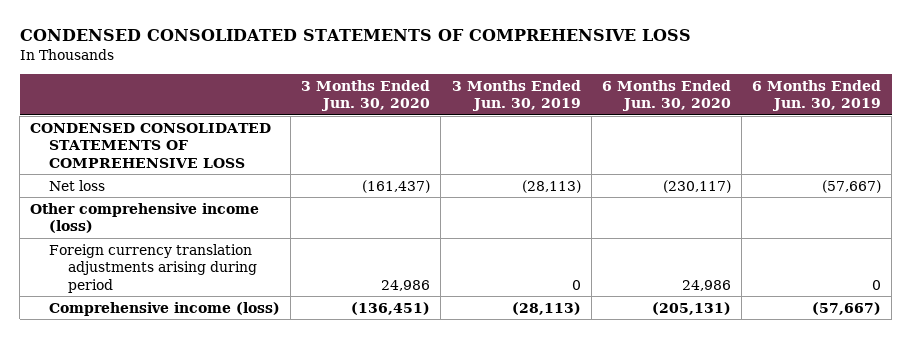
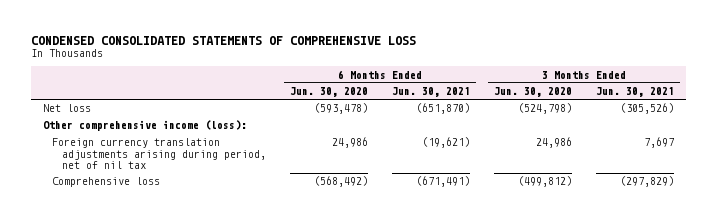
[451,79,581,112] 3 Months Ended Jun. 30, 2019 -> none
[752,79,882,112] 6 Months Ended Jun. 30, 2019 -> none
none -> [392,87,471,98] Jun. 30, 2021
none -> [596,87,675,98] Jun. 30, 2021
[30,122,272,168] CONDENSED CONSOLIDATED STATEMENTS OF COMPREHENSIVE LOSS -> none
[362,179,431,193] (161,437) -> [518,103,573,115] (524,798)
[662,179,731,193] (230,117) -> [314,103,369,115] (593,478)
[30,202,260,234] Other comprehensive income (loss) -> [42,120,247,132] Other comprehensive income (loss):
[48,243,257,293] Foreign currency translation adjustments arising during period -> [52,138,267,169] Foreign currency translation adjustments arising during period, net of nil tax
[48,301,280,316] Comprehensive income (loss) -> [52,177,161,188] Comprehensive loss
[351,301,431,315] (136,451) -> [518,176,573,188] (499,812)
[651,301,731,315] (205,131) -> [314,176,369,188] (568,492)

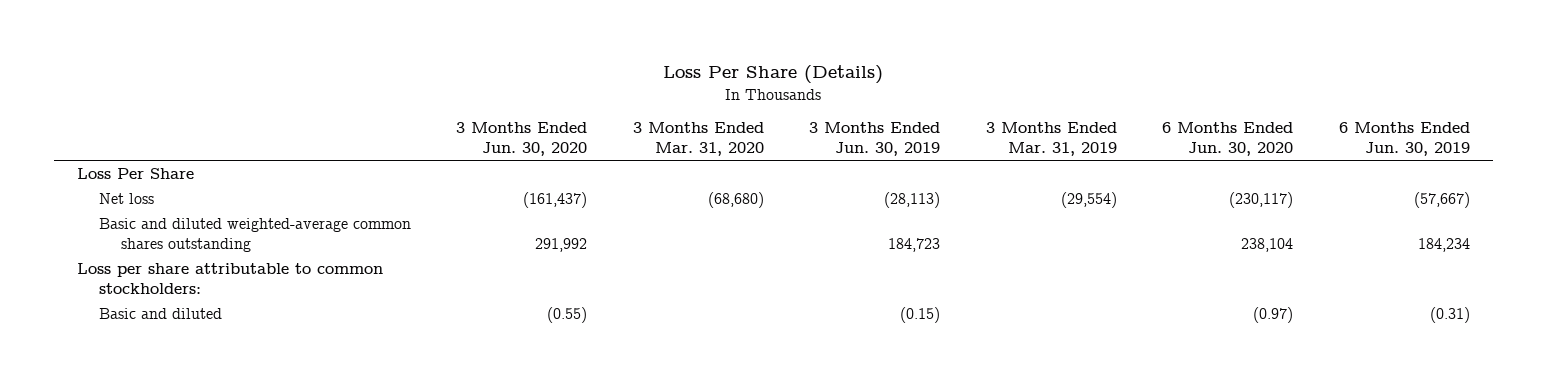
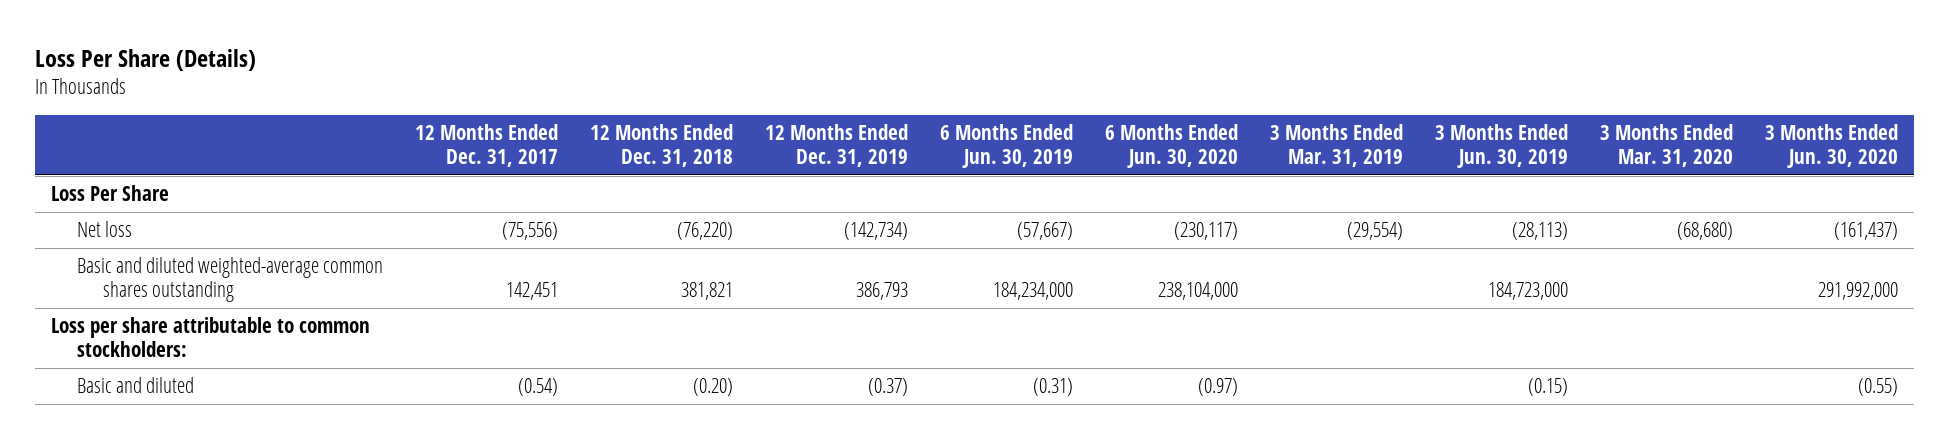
none -> [415,124,559,168] 12 Months Ended Dec. 31, 2017
none -> [590,124,734,168] 12 Months Ended Dec. 31, 2018
none -> [765,124,909,168] 12 Months Ended Dec. 31, 2019
[535,238,588,253] 291,992 -> [1818,282,1899,301] 291,992,000
[888,238,941,253] 184,723 -> [1488,282,1569,301] 184,723,000
[1241,238,1294,253] 238,104 -> [1158,282,1239,301] 238,104,000
[1417,238,1470,253] 184,234 -> [993,282,1074,301] 184,234,000

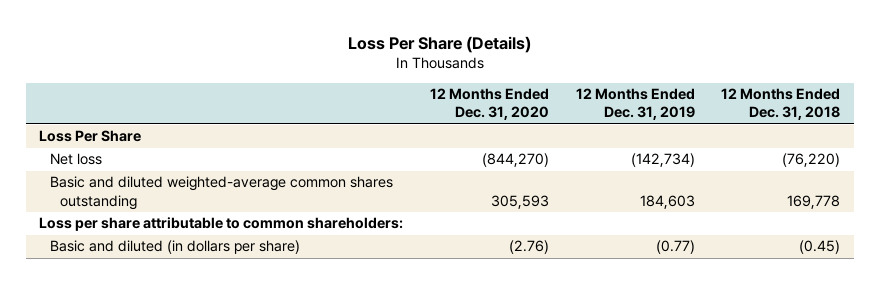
[415,124,559,168] 12 Months Ended Dec. 31, 2017 -> none
[940,124,1074,169] 6 Months Ended Jun. 30, 2019 -> none
[1105,124,1239,169] 6 Months Ended Jun. 30, 2020 -> none
[1270,124,1404,168] 3 Months Ended Mar. 31, 2019 -> none
[1435,124,1569,169] 3 Months Ended Jun. 30, 2019 -> none
[1600,124,1734,168] 3 Months Ended Mar. 31, 2020 -> none
[1765,124,1899,169] 3 Months Ended Jun. 30, 2020 -> none
none -> [430,88,550,121] 12 Months Ended Dec. 31, 2020
[681,282,734,301] 381,821 -> [787,194,841,209] 169,778
[856,282,909,301] 386,793 -> [639,194,695,209] 184,603
[50,317,370,358] Loss per share attributable to common stockholders: -> [39,217,404,232] Loss per share attributable to common shareholders:
[77,377,195,394] Basic and diluted -> [49,240,300,255] Basic and diluted (in dollars per share)
[693,378,734,397] (0.20) -> [799,240,841,255] (0.45)
[868,378,909,397] (0.37) -> [655,240,695,255] (0.77)

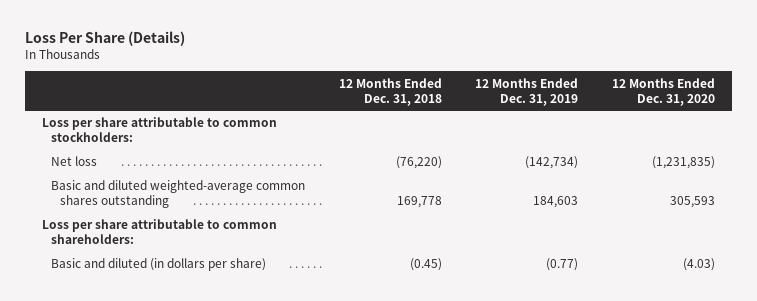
[39,130,142,143] Loss Per Share -> [41,117,277,143] Loss per share attributable to common stockholders:
[482,153,550,168] (844,270) -> [652,156,716,170] (1,231,835)
[509,240,550,255] (2.76) -> [683,258,716,272] (4.03)

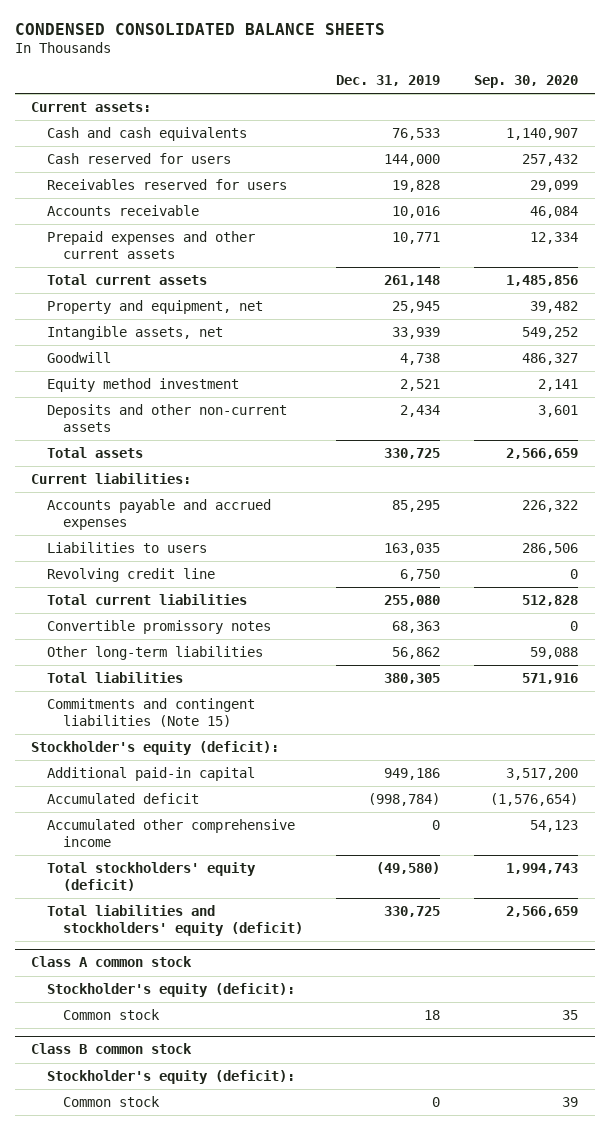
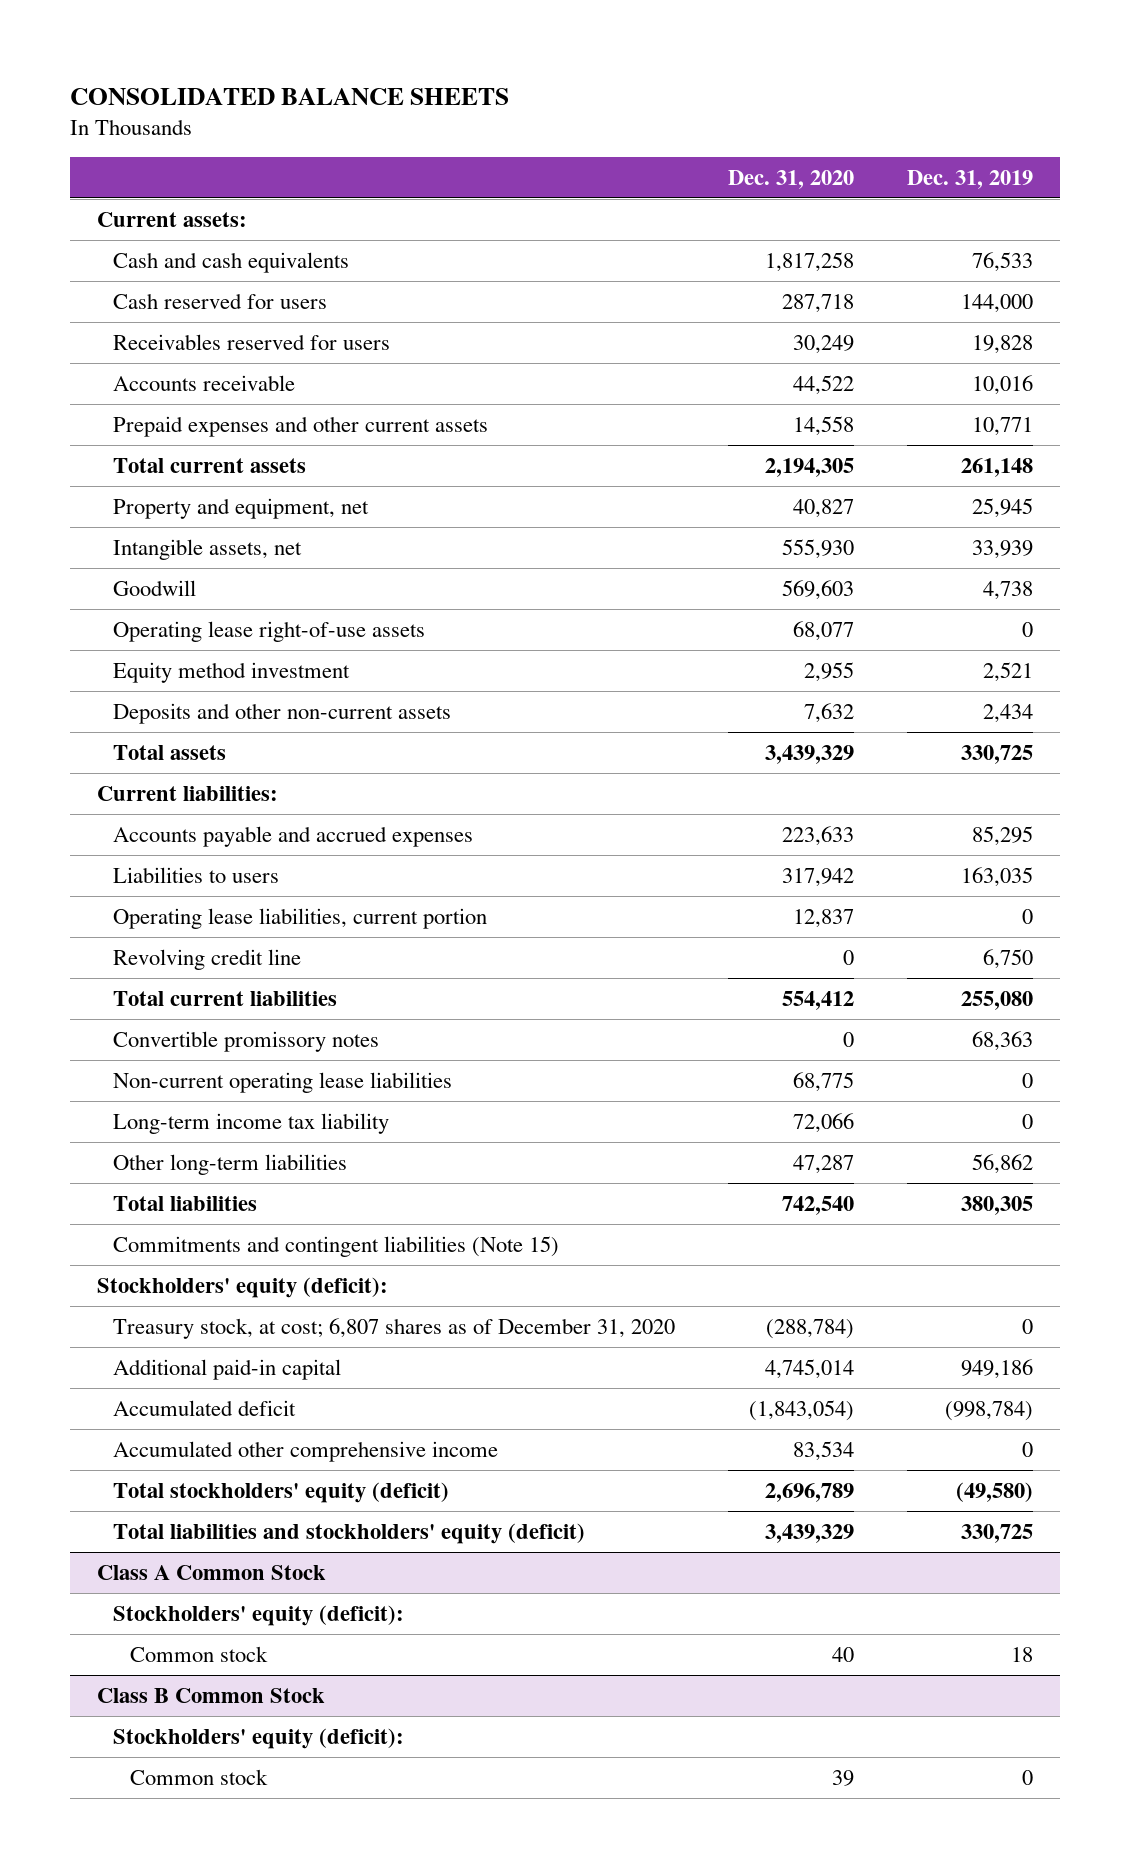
[14,23,385,36] CONDENSED CONSOLIDATED BALANCE SHEETS -> [70,87,510,105] CONSOLIDATED BALANCE SHEETS
[473,74,578,88] Sep. 30, 2020 -> none
none -> [728,169,855,189] Dec. 31, 2020
none -> [113,620,426,642] Operating lease right-of-use assets
none -> [113,907,488,929] Operating lease liabilities, current portion
none -> [113,1071,453,1093] Non-current operating lease liabilities
none -> [113,1112,390,1134] Long-term income tax liability
[31,741,280,756] Stockholder's equity (deficit): -> [96,1276,388,1298] Stockholders' equity (deficit):
none -> [113,1317,676,1339] Treasury stock, at cost; 6,807 shares as of December 31, 2020
[31,956,193,968] Class A common stock -> [96,1564,326,1580] Class A Common Stock
[47,983,296,998] Stockholder's equity (deficit): -> [113,1604,405,1626] Stockholders' equity (deficit):
[31,1043,193,1055] Class B common stock -> [96,1687,325,1703] Class B Common Stock
[47,1070,296,1085] Stockholder's equity (deficit): -> [113,1727,405,1749] Stockholders' equity (deficit):

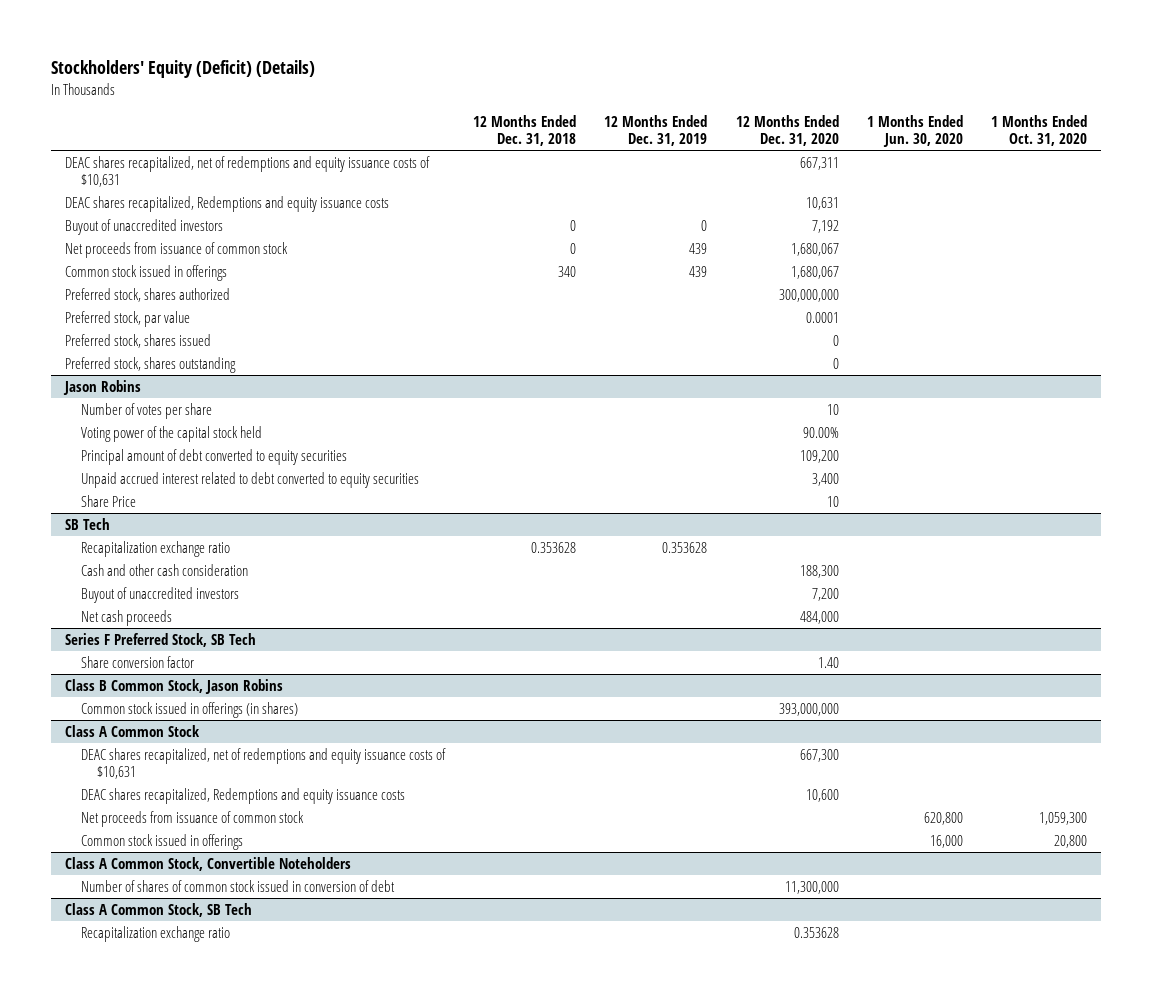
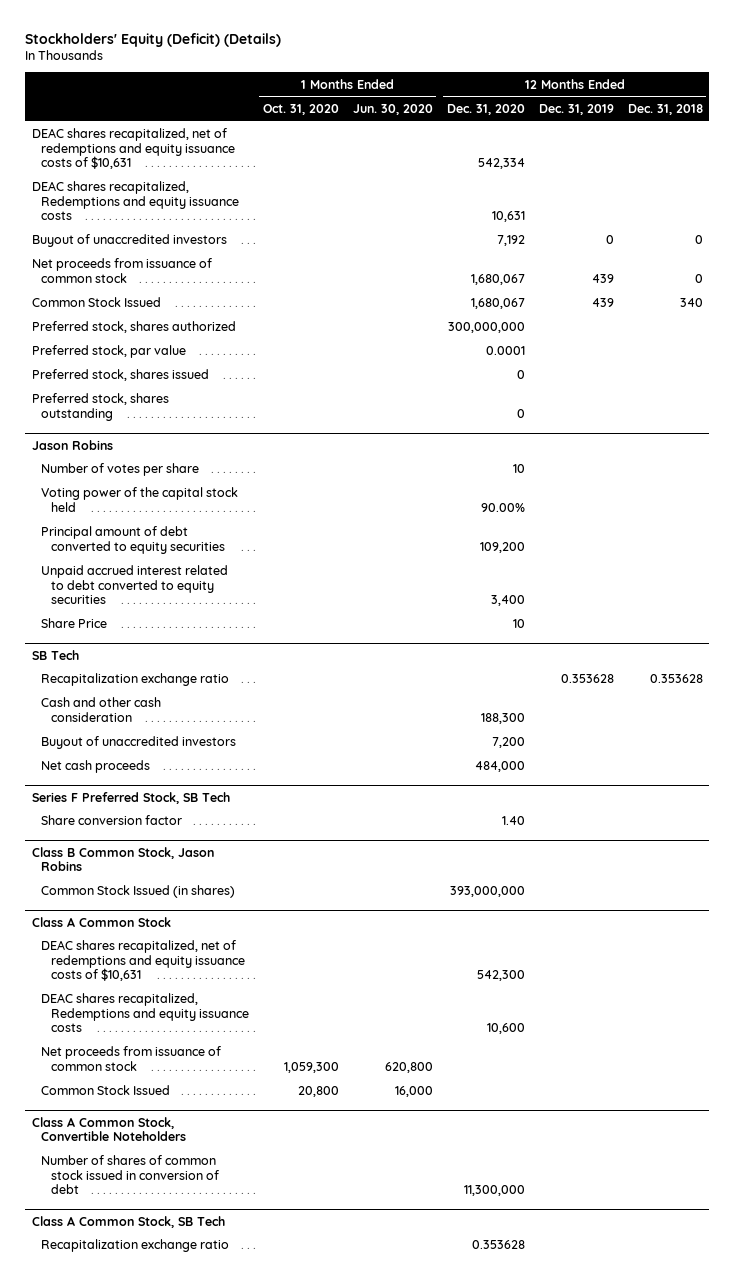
[799,156,839,170] 667,311 -> [477,158,525,170] 542,334
[64,264,227,281] Common stock issued in offerings -> [31,297,161,308] Common Stock Issued
[80,701,298,718] Common stock issued in offerings (in shares) -> [41,885,236,899] Common Stock Issued (in shares)
[799,748,839,762] 667,300 -> [476,970,525,982] 542,300
[80,833,243,850] Common stock issued in offerings -> [41,1085,171,1096] Common Stock Issued

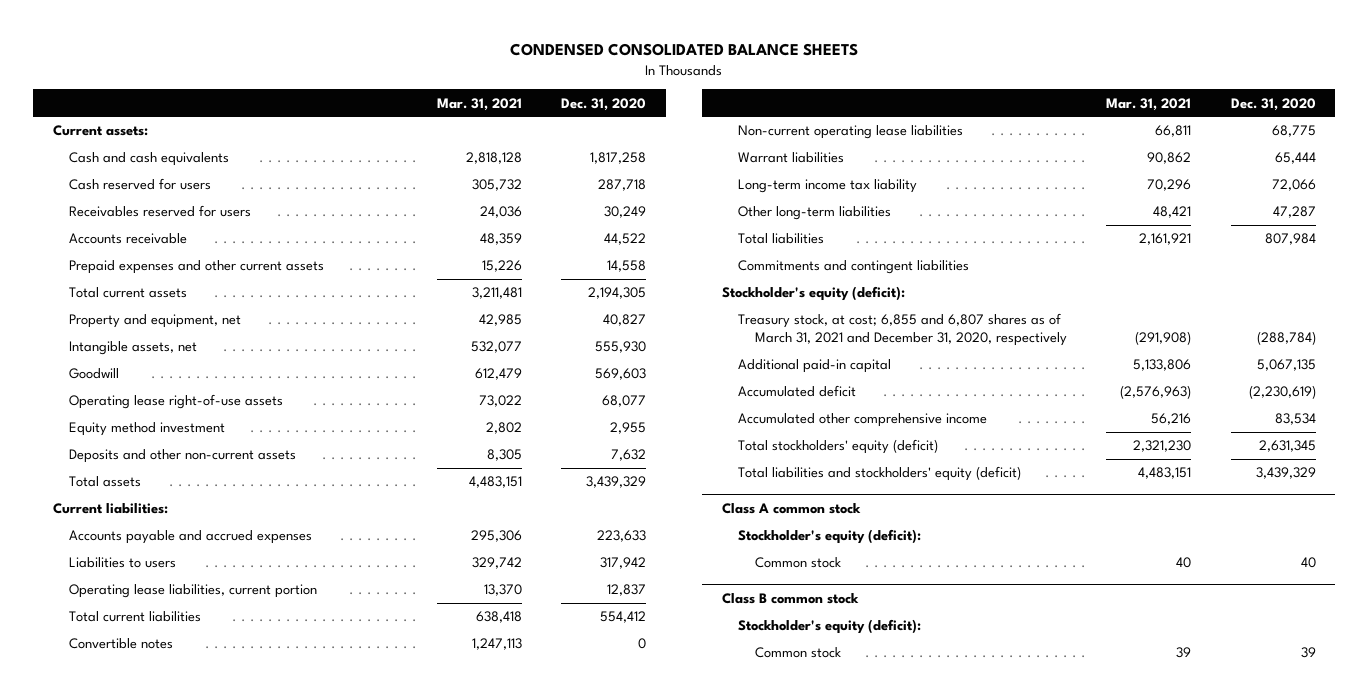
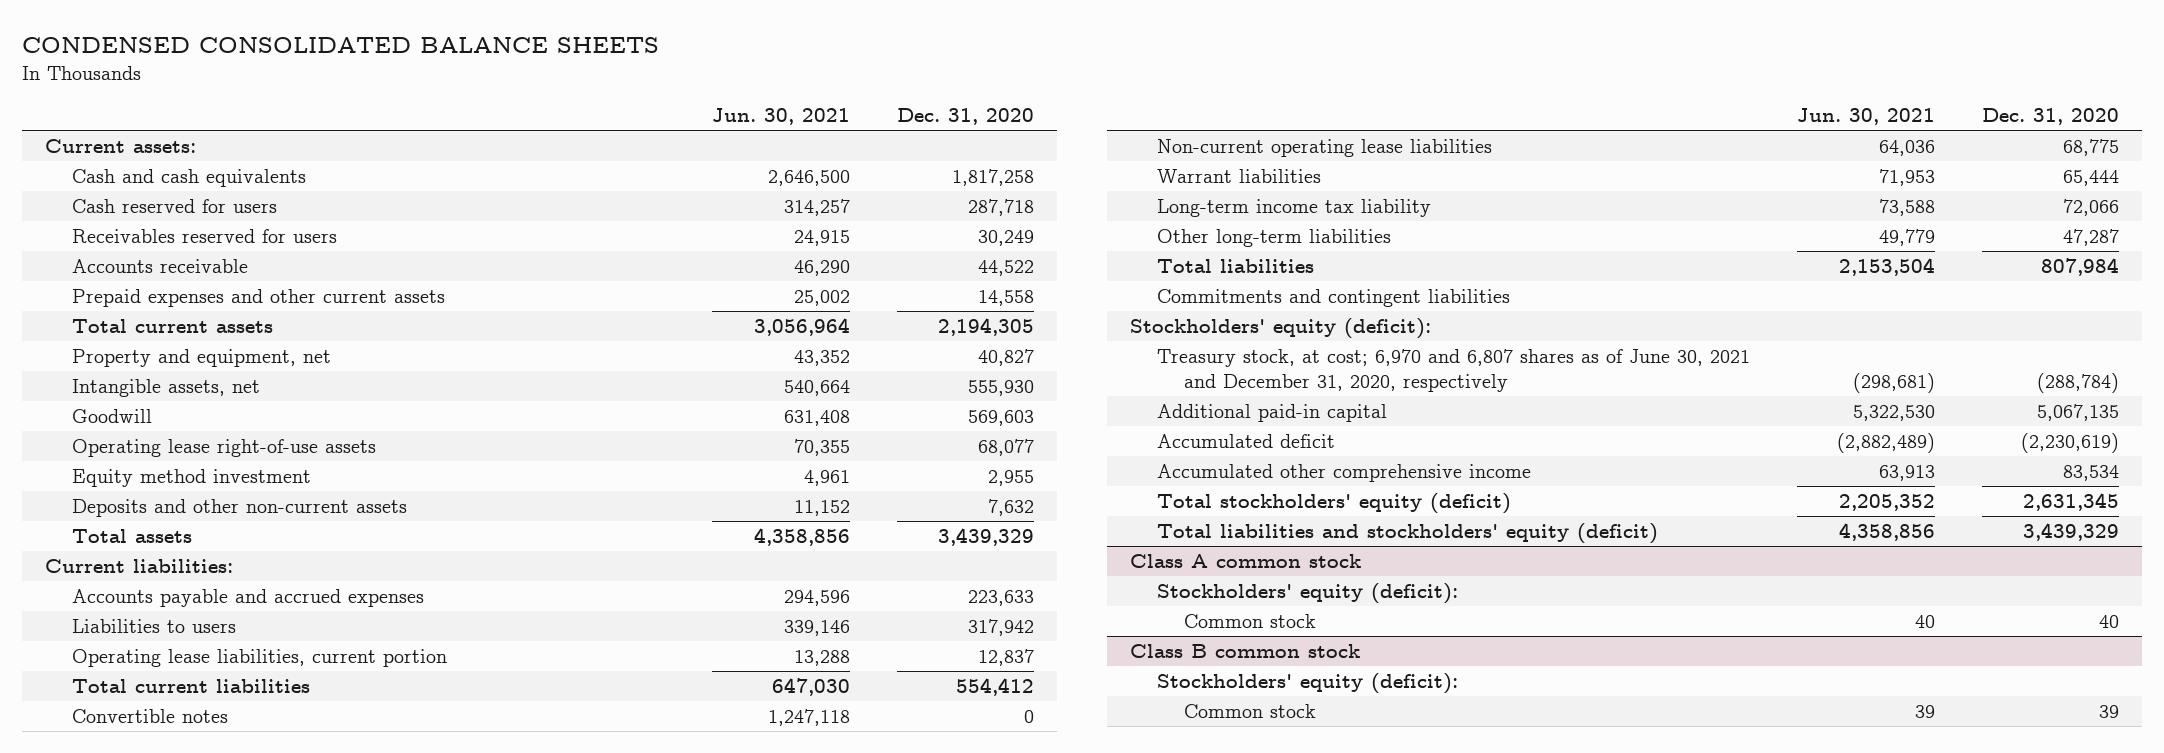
[436,97,522,111] Mar. 31, 2021 -> none
none -> [712,108,851,126] Jun. 30, 2021
[721,286,905,302] Stockholder's equity (deficit): -> [1130,318,1432,340] Stockholders' equity (deficit):
[738,313,1067,346] Treasury stock, at cost; 6,855 and 6,807 shares as of March 31, 2021 and December 31, 2020, respectively -> [1157,349,1751,392] Treasury stock, at cost; 6,970 and 6,807 shares as of June 30, 2021 and December 31, 2020, respectively
[738,529,922,545] Stockholder's equity (deficit): -> [1157,583,1459,605] Stockholders' equity (deficit):
[738,619,922,635] Stockholder's equity (deficit): -> [1157,673,1459,695] Stockholders' equity (deficit):

